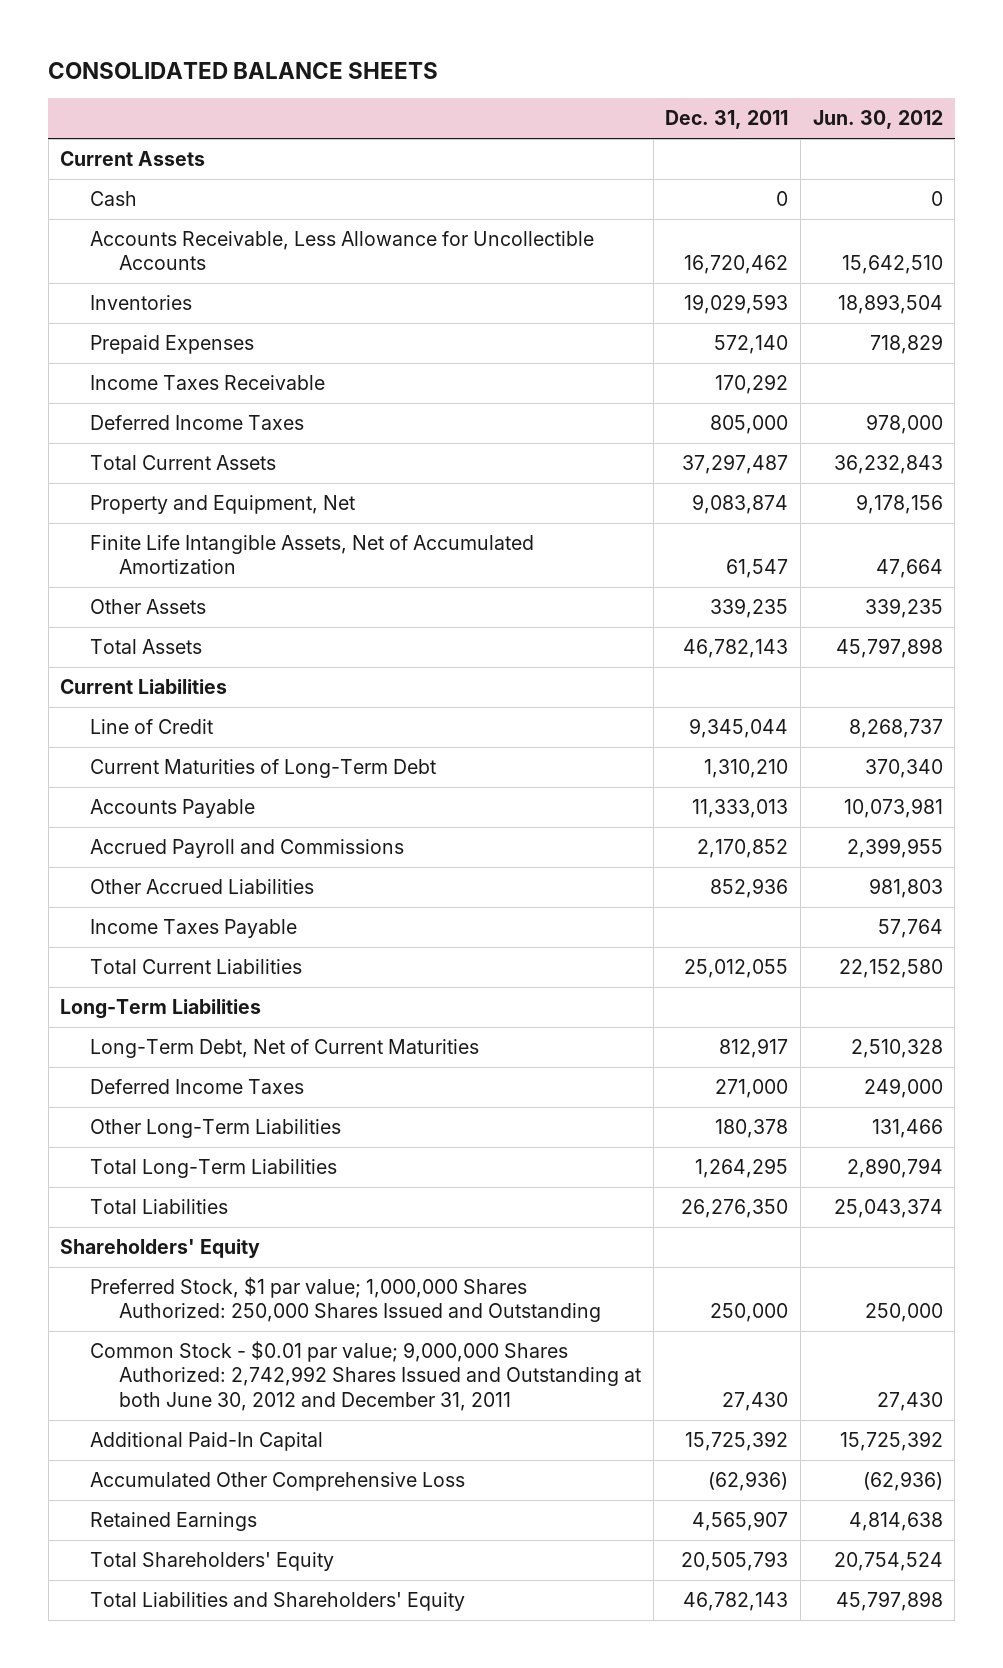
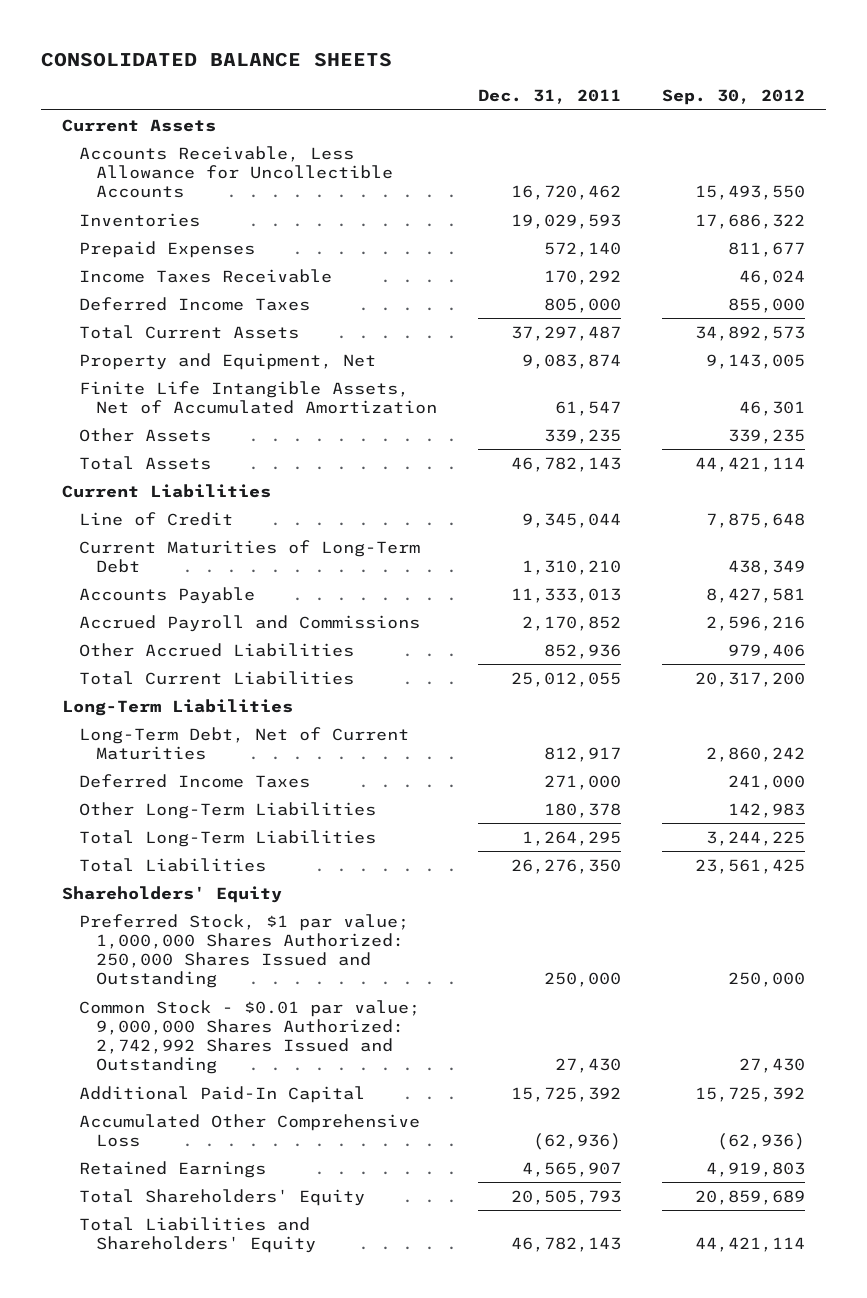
[812,110,943,130] Jun. 30, 2012 -> none
none -> [662,89,806,106] Sep. 30, 2012
[89,191,137,207] Cash -> none
[89,919,297,939] Income Taxes Payable -> none
[89,1341,642,1411] Common Stock - $0.01 par value; 9,000,000 Shares Authorized: 2,742,992 Shares Issued and Outstanding at both June 30, 2012 and December 31, 2011 -> [78,999,420,1075] Common Stock - $0.01 par value; 9,000,000 Shares Authorized: 2,742,992 Shares Issued and Outstanding

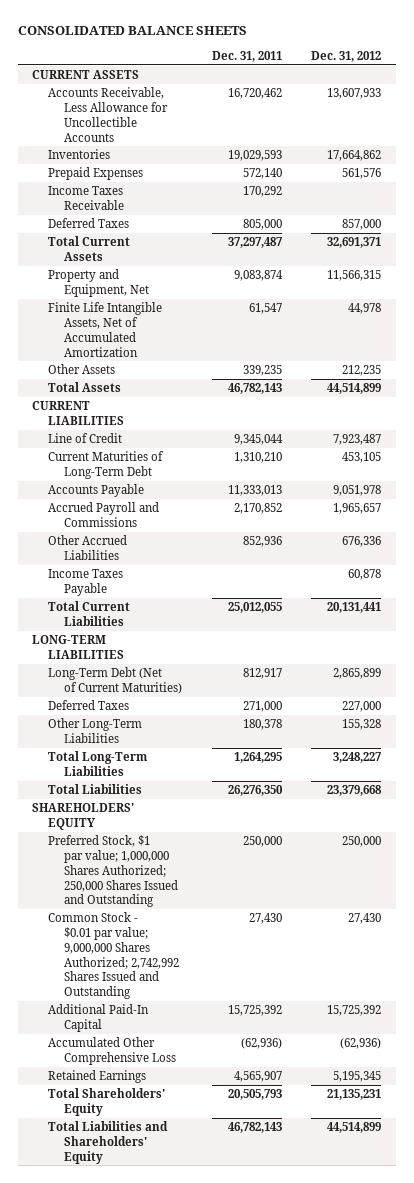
[662,89,806,106] Sep. 30, 2012 -> none
none -> [311,50,382,62] Dec. 31, 2012
[61,118,216,132] Current Assets -> [32,69,140,79] CURRENT ASSETS
[78,296,310,311] Deferred Income Taxes -> [48,217,130,228] Deferred Taxes
[61,483,271,498] Current Liabilities -> [32,400,125,425] CURRENT LIABILITIES
none -> [48,568,124,596] Income Taxes Payable
[61,698,293,716] Long-Term Liabilities -> [32,634,125,659] LONG-TERM LIABILITIES
[78,726,409,760] Long-Term Debt, Net of Current Maturities -> [48,666,183,694] Long-Term Debt (Net of Current Maturities)
[78,773,310,788] Deferred Income Taxes -> [48,699,130,710] Deferred Taxes
[61,885,282,903] Shareholders' Equity -> [32,802,135,830] SHAREHOLDERS' EQUITY
[78,913,409,989] Preferred Stock, $1 par value; 1,000,000 Shares Authorized: 250,000 Shares Issued and Outstanding -> [48,834,179,908] Preferred Stock, $1 par value; 1,000,000 Shares Authorized; 250,000 Shares Issued and Outstanding
[78,999,420,1075] Common Stock - $0.01 par value; 9,000,000 Shares Authorized: 2,742,992 Shares Issued and Outstanding -> [48,911,180,1000] Common Stock - $0.01 par value; 9,000,000 Shares Authorized; 2,742,992 Shares Issued and Outstanding

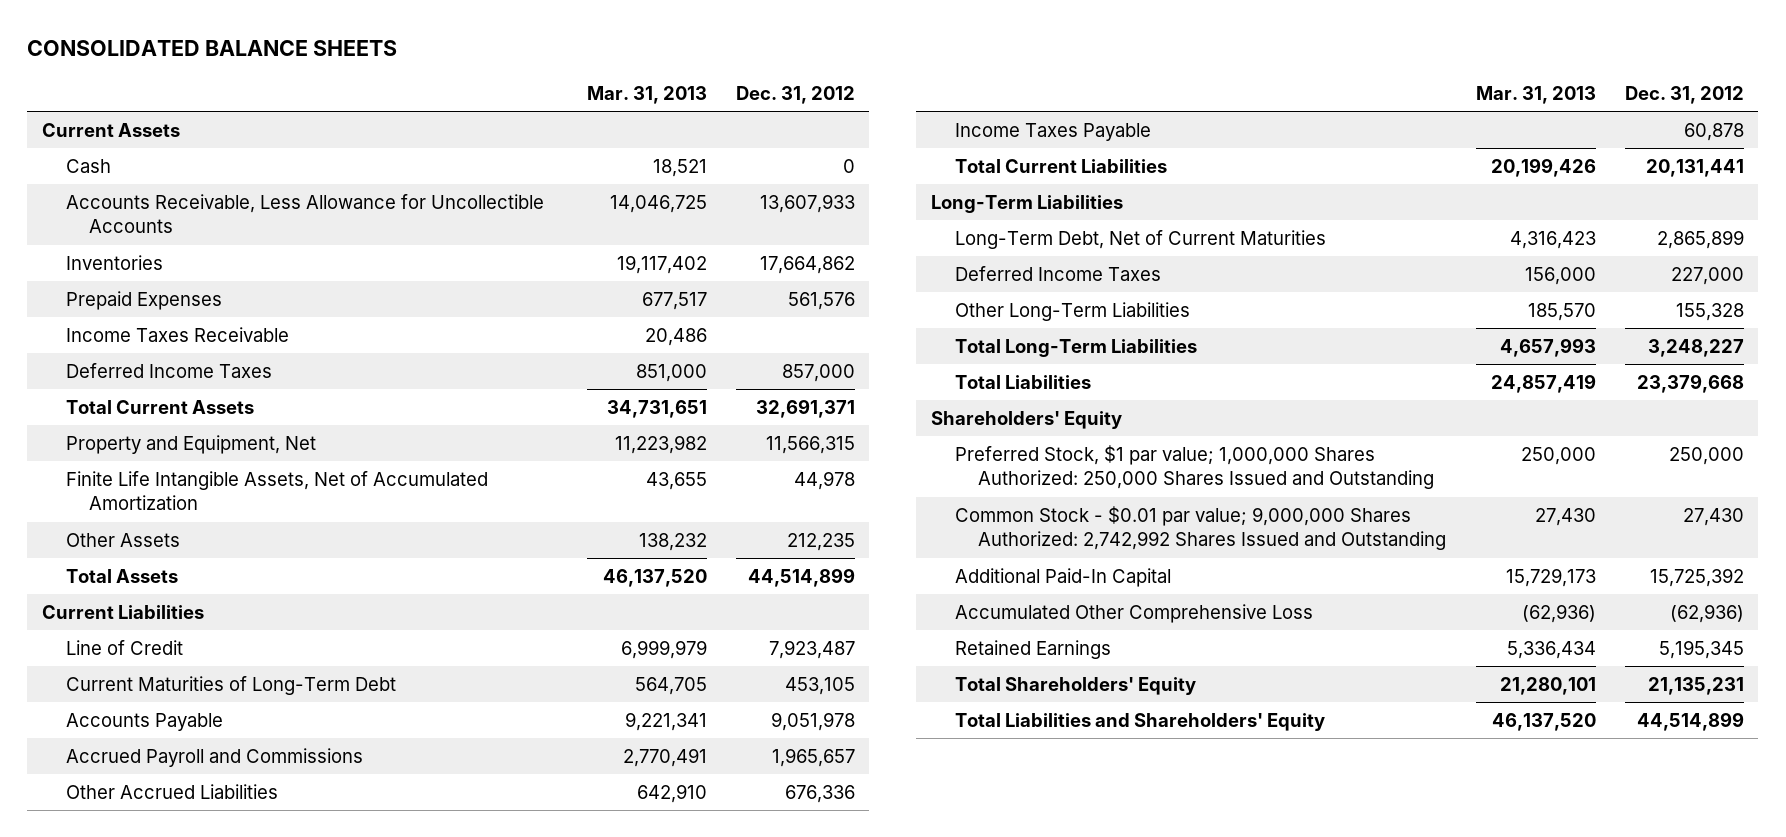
[211,50,282,62] Dec. 31, 2011 -> none
none -> [586,86,707,105] Mar. 31, 2013
[32,69,140,79] CURRENT ASSETS -> [41,123,180,138] Current Assets
none -> [65,159,111,174] Cash
[48,217,130,228] Deferred Taxes -> [65,363,272,379] Deferred Income Taxes
[32,400,125,425] CURRENT LIABILITIES -> [41,605,204,620] Current Liabilities
[32,634,125,659] LONG-TERM LIABILITIES -> [930,195,1123,214] Long-Term Liabilities
[48,666,183,694] Long-Term Debt (Net of Current Maturities) -> [954,230,1326,250] Long-Term Debt, Net of Current Maturities
[48,699,130,710] Deferred Taxes -> [954,266,1161,282] Deferred Income Taxes
[32,802,135,830] SHAREHOLDERS' EQUITY -> [930,411,1122,430] Shareholders' Equity
[48,834,179,908] Preferred Stock, $1 par value; 1,000,000 Shares Authorized; 250,000 Shares Issued and Outstanding -> [954,445,1435,490] Preferred Stock, $1 par value; 1,000,000 Shares Authorized: 250,000 Shares Issued and Outstanding
[48,911,180,1000] Common Stock - $0.01 par value; 9,000,000 Shares Authorized; 2,742,992 Shares Issued and Outstanding -> [954,506,1447,551] Common Stock - $0.01 par value; 9,000,000 Shares Authorized: 2,742,992 Shares Issued and Outstanding

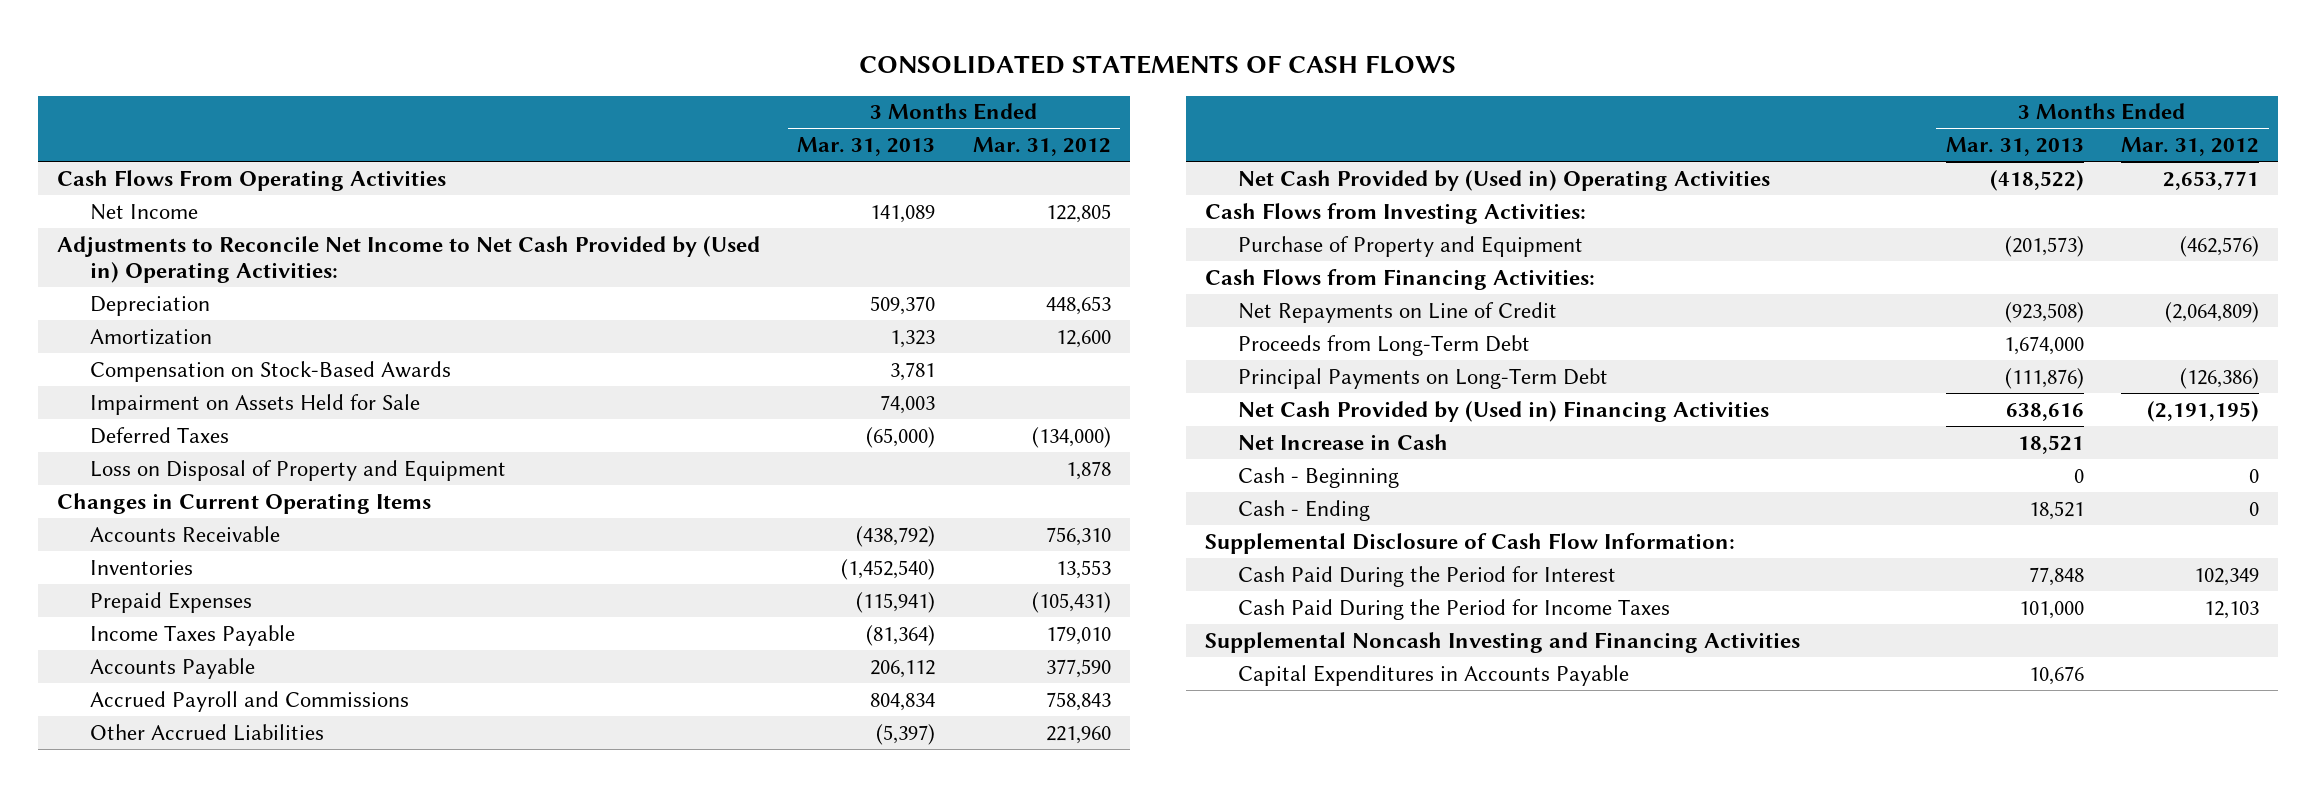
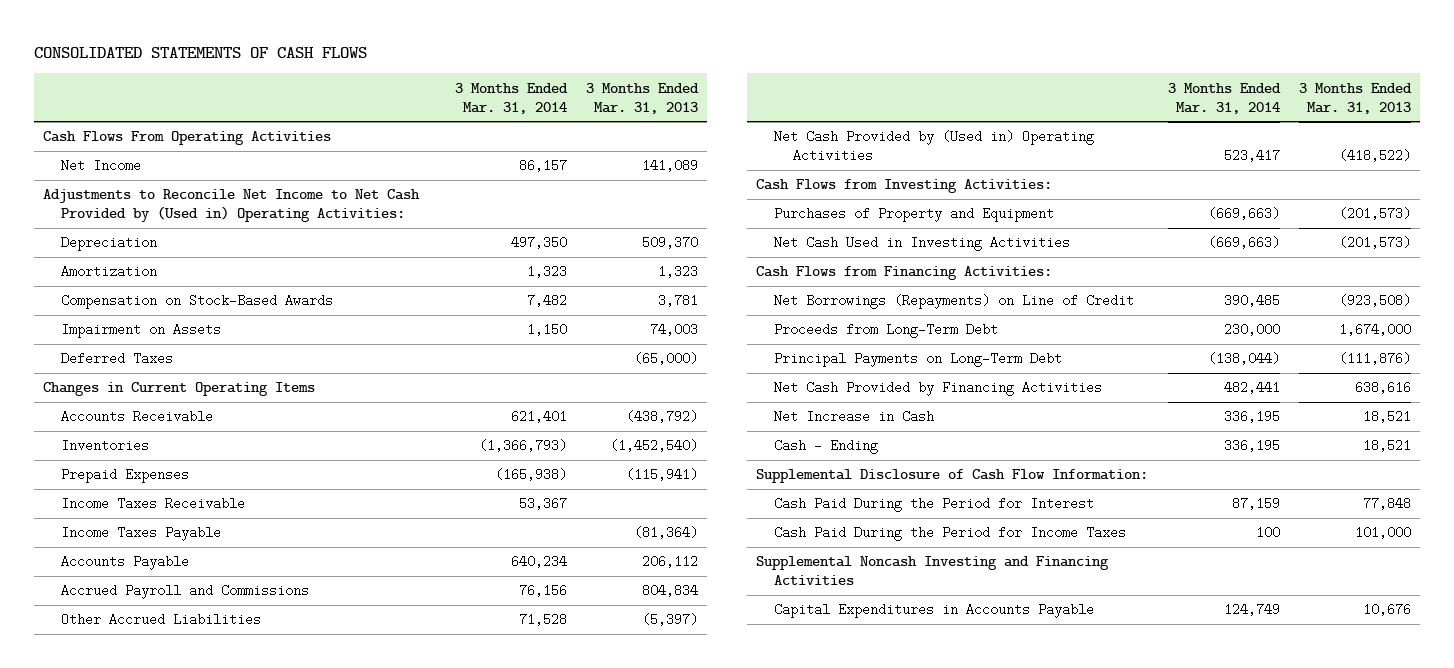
[973,137,1112,157] Mar. 31, 2012 -> none
none -> [454,82,568,114] 3 Months Ended Mar. 31, 2014
[89,393,420,415] Impairment on Assets Held for Sale -> [61,323,222,339] Impairment on Assets
[89,459,506,481] Loss on Disposal of Property and Equipment -> none
none -> [61,497,246,511] Income Taxes Receivable
[1238,235,1584,257] Purchase of Property and Equipment -> [774,207,1055,223] Purchases of Property and Equipment
none -> [774,236,1071,252] Net Cash Used in Investing Activities
[1238,301,1558,323] Net Repayments on Line of Credit -> [774,294,1135,310] Net Borrowings (Repayments) on Line of Credit
[1238,400,1770,422] Net Cash Provided by (Used in) Financing Activities -> [774,381,1103,397] Net Cash Provided by Financing Activities
[1238,466,1400,488] Cash - Beginning -> none

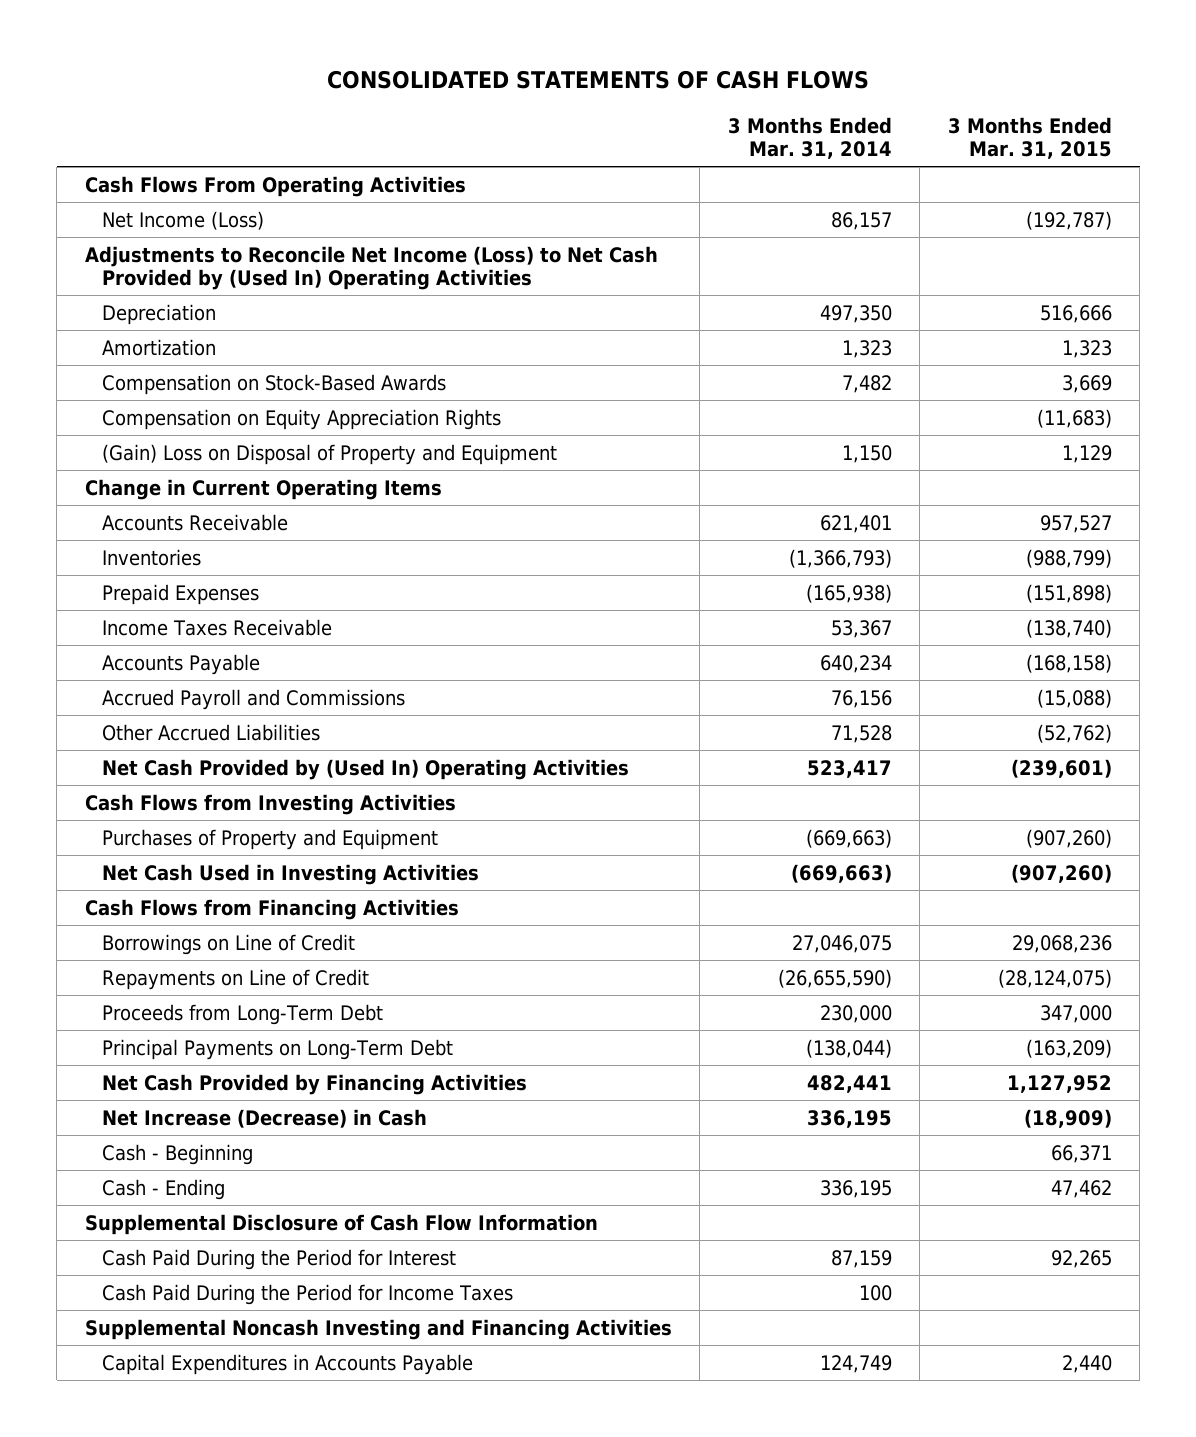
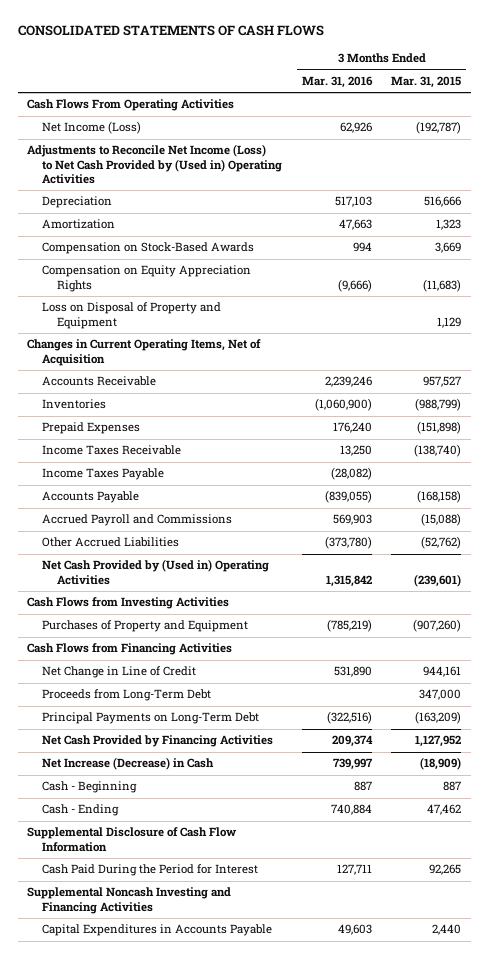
[727,116,892,160] 3 Months Ended Mar. 31, 2014 -> none
none -> [301,75,373,88] Mar. 31, 2016
[84,245,658,291] Adjustments to Reconcile Net Income (Loss) to Net Cash Provided by (Used In) Operating Activities -> [27,144,283,184] Adjustments to Reconcile Net Income (Loss) to Net Cash Provided by (Used in) Operating Activities
[101,443,557,465] (Gain) Loss on Disposal of Property and Equipment -> [42,302,222,329] Loss on Disposal of Property and Equipment
[84,478,442,500] Change in Current Operating Items -> [27,339,262,366] Changes in Current Operating Items, Net of Acquisition
none -> [42,468,165,481] Income Taxes Payable
[101,758,629,780] Net Cash Provided by (Used In) Operating Activities -> [42,559,270,585] Net Cash Provided by (Used in) Operating Activities
[101,863,479,885] Net Cash Used in Investing Activities -> none
[101,933,355,955] Borrowings on Line of Credit -> none
[101,968,369,990] Repayments on Line of Credit -> none
none -> [42,666,197,679] Net Change in Line of Credit
[1050,1144,1112,1163] 66,371 -> [443,781,462,792] 887
[101,1283,513,1305] Cash Paid During the Period for Income Taxes -> none

